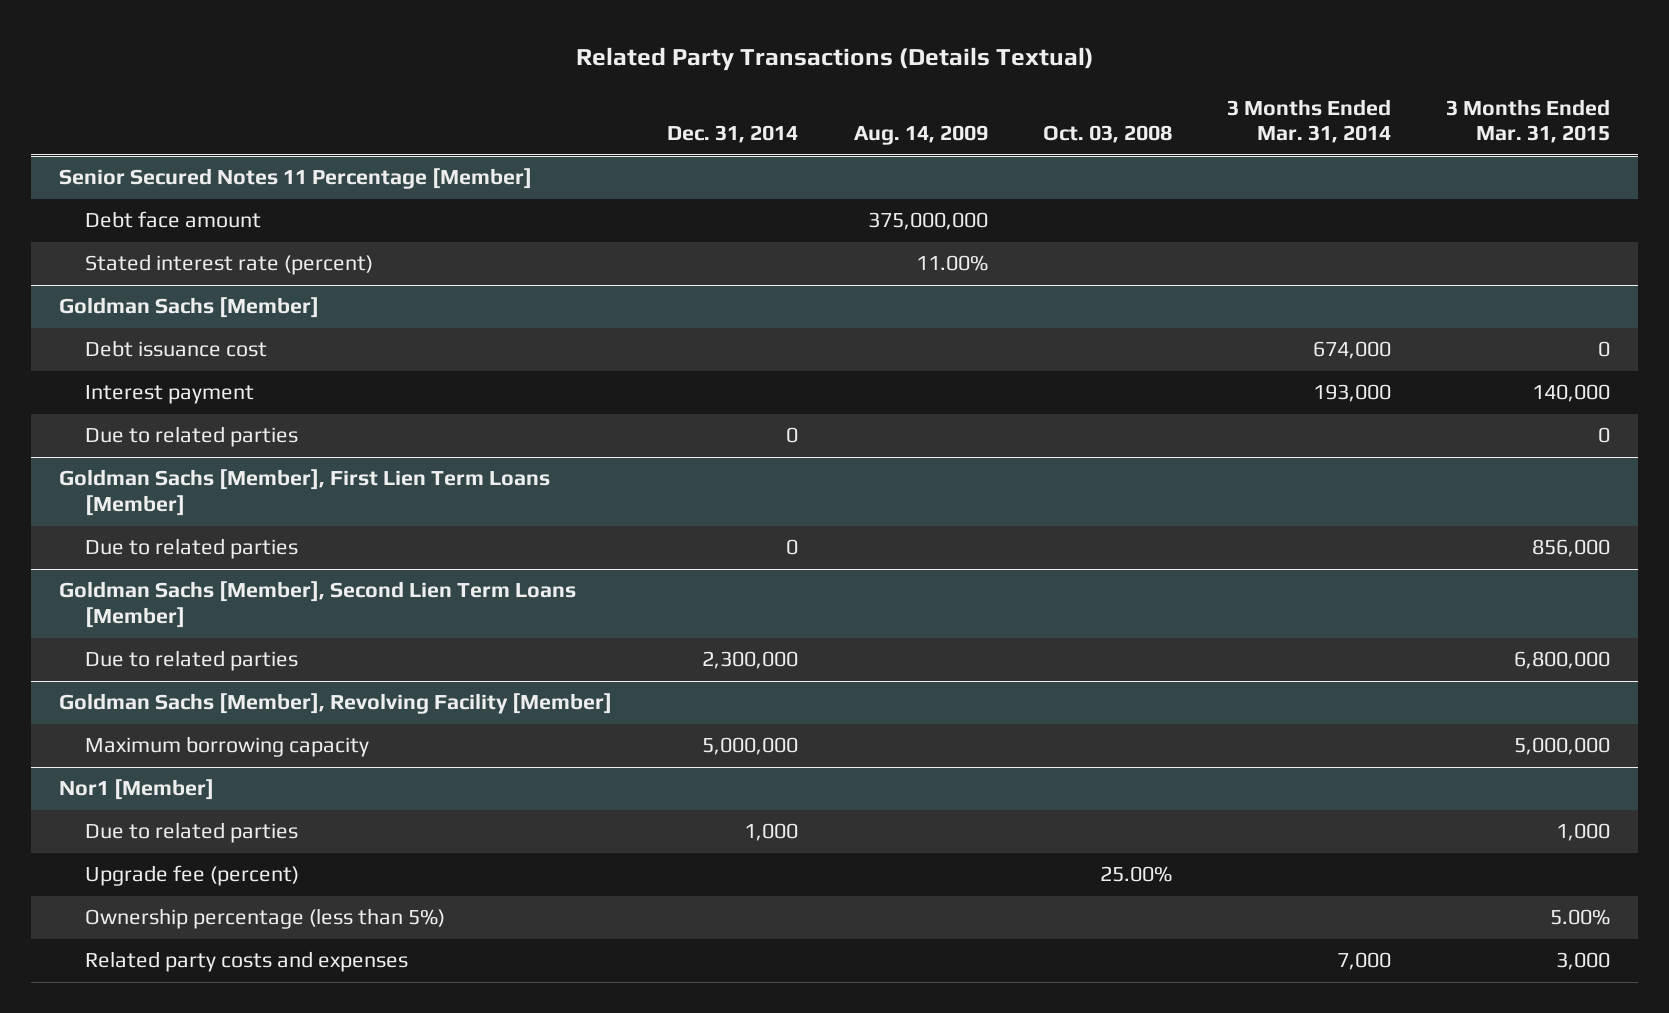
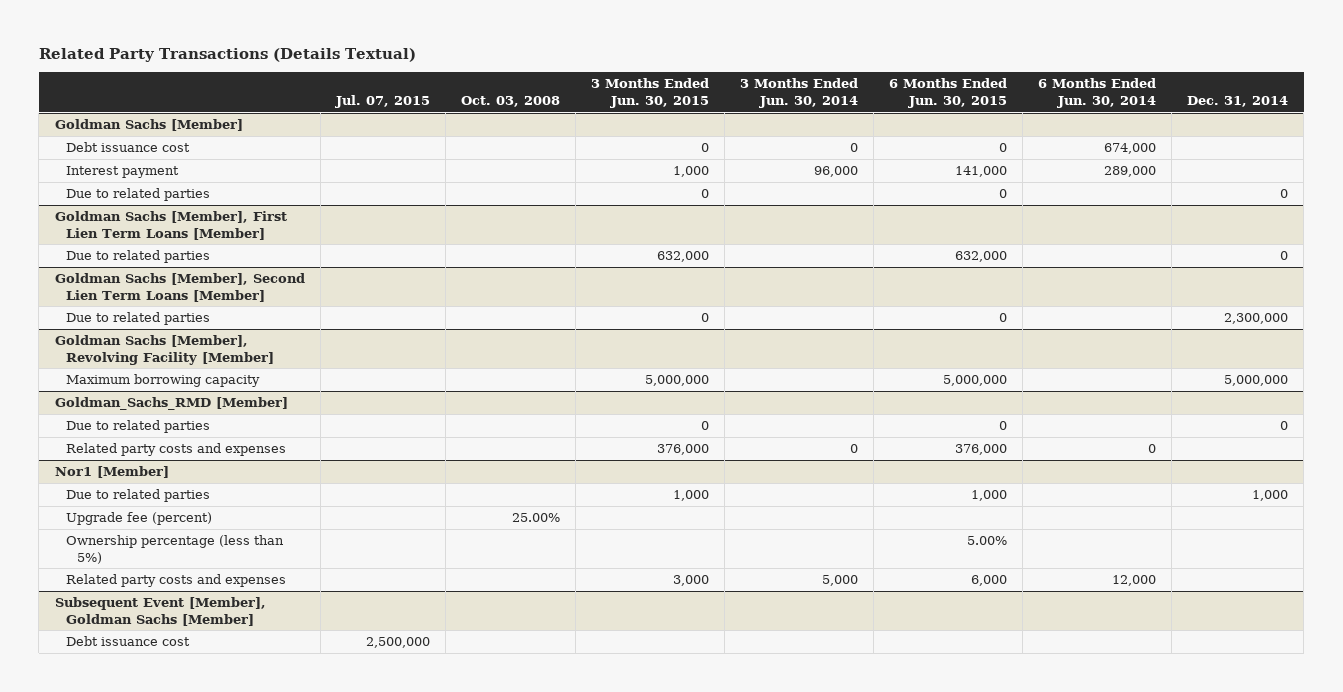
[853,125,988,146] Aug. 14, 2009 -> none
[1226,98,1391,144] 3 Months Ended Mar. 31, 2014 -> none
[1446,98,1611,144] 3 Months Ended Mar. 31, 2015 -> none
none -> [334,94,430,108] Jul. 07, 2015
none -> [590,78,709,108] 3 Months Ended Jun. 30, 2015
none -> [740,78,859,108] 3 Months Ended Jun. 30, 2014
none -> [889,78,1008,108] 6 Months Ended Jun. 30, 2015
none -> [1038,78,1157,108] 6 Months Ended Jun. 30, 2014
[59,168,533,190] Senior Secured Notes 11 Percentage [Member] -> none
[84,211,261,229] Debt face amount -> none
[84,254,373,276] Stated interest rate (percent) -> none
none -> [54,397,288,411] Goldman_Sachs_RMD [Member]
none -> [65,420,210,434] Due to related parties
none -> [65,443,286,457] Related party costs and expenses
none -> [54,597,266,626] Subsequent Event [Member], Goldman Sachs [Member]
none -> [65,636,190,647] Debt issuance cost

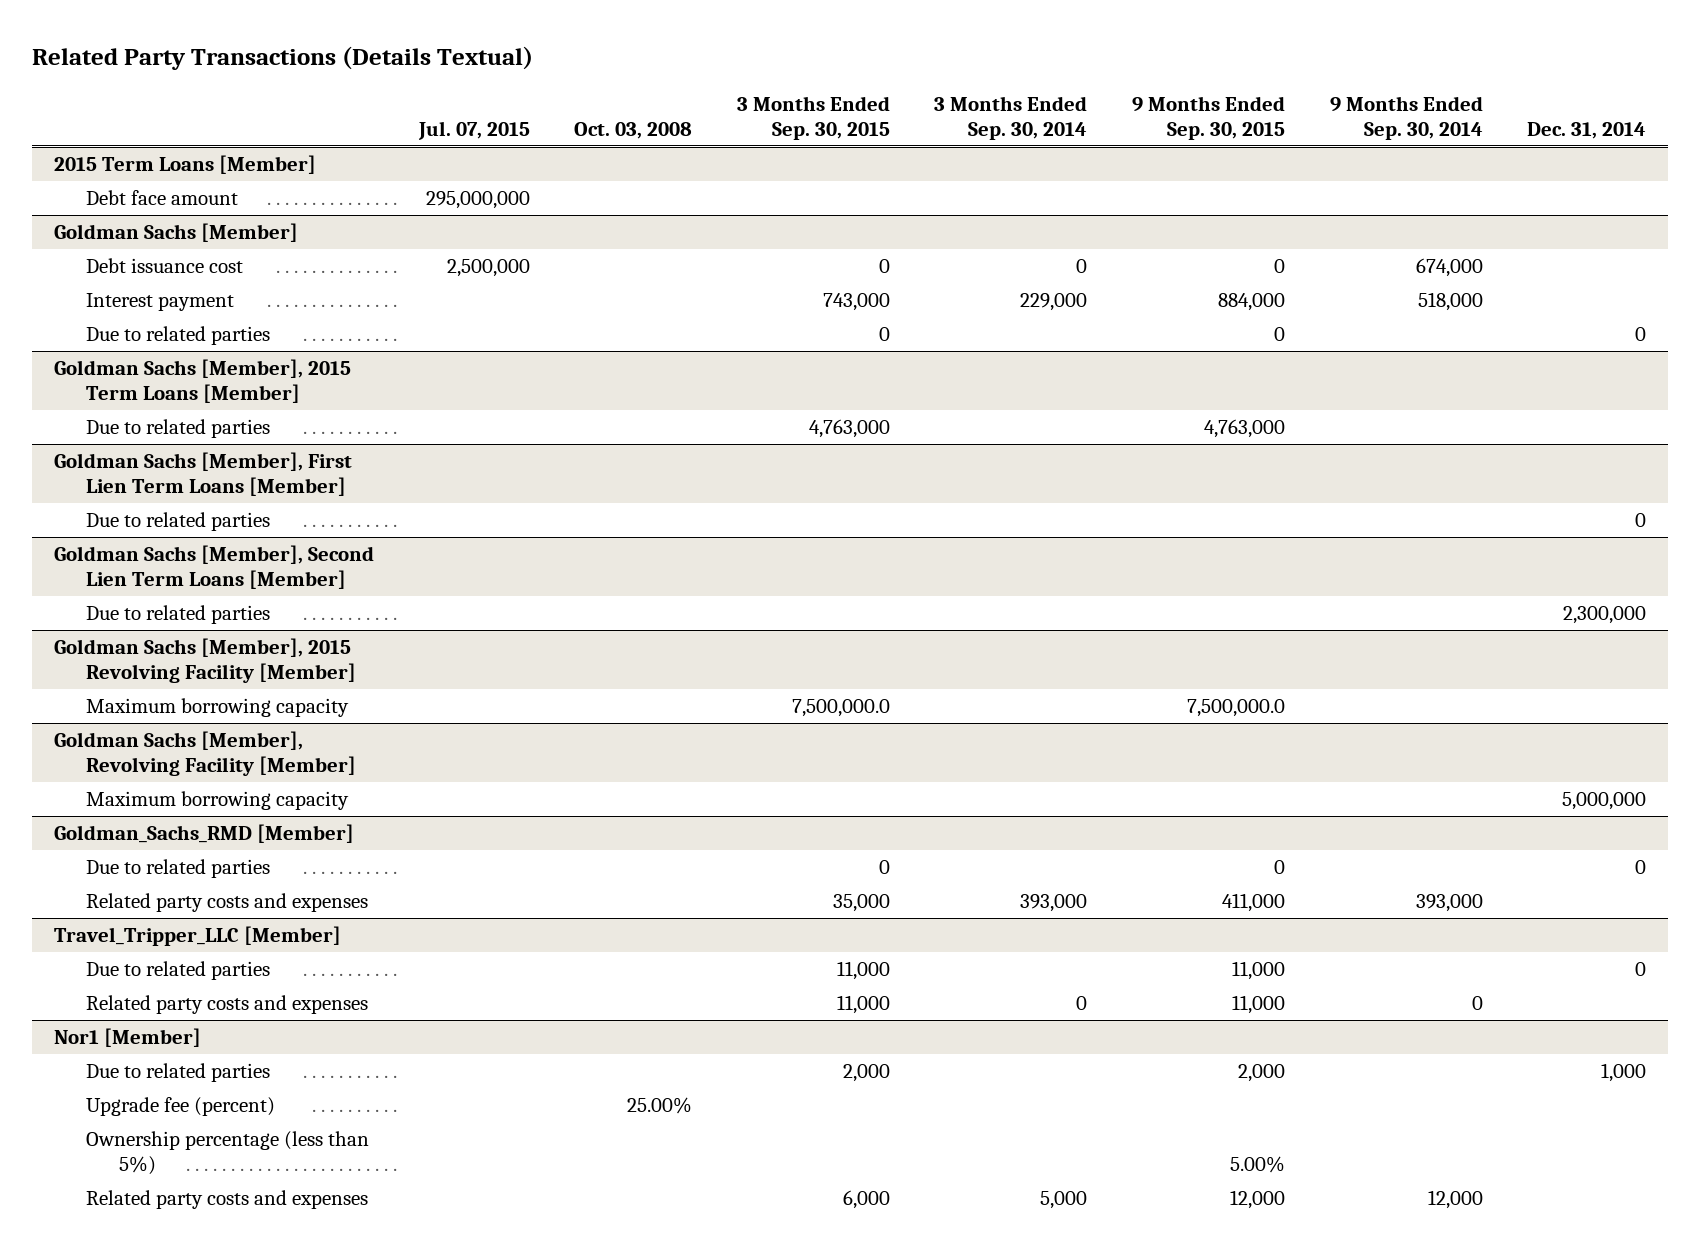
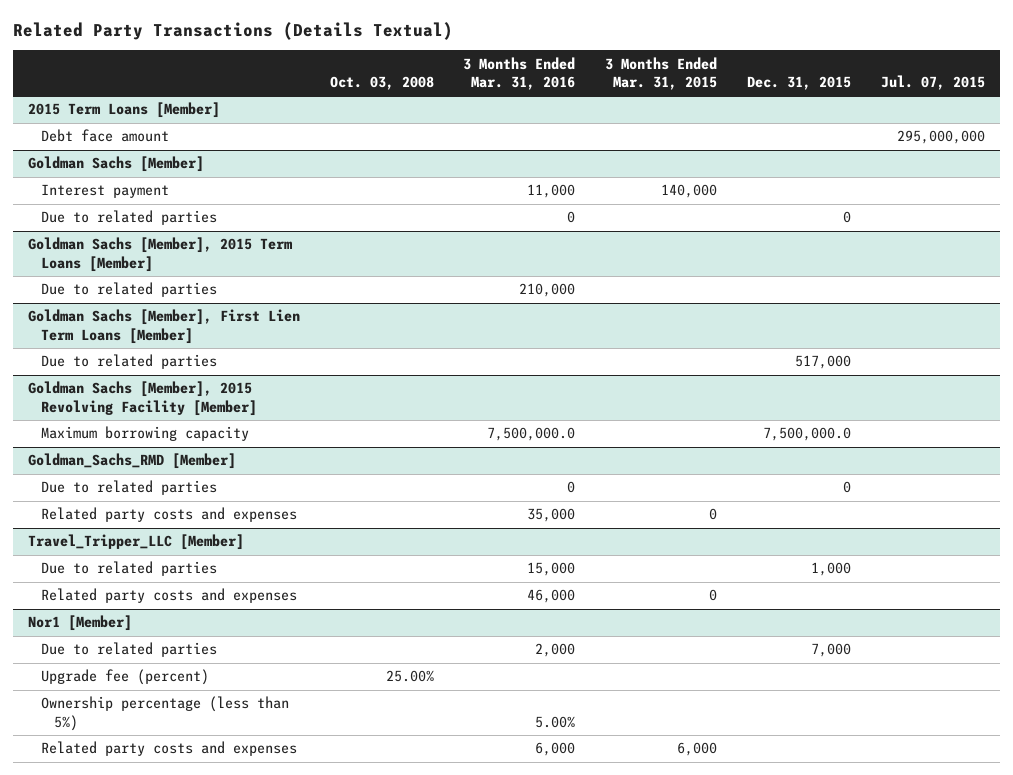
[736,95,890,140] 3 Months Ended Sep. 30, 2015 -> none
[934,95,1088,140] 3 Months Ended Sep. 30, 2014 -> none
[1132,95,1286,140] 9 Months Ended Sep. 30, 2015 -> none
[1329,95,1483,140] 9 Months Ended Sep. 30, 2014 -> none
[1527,121,1647,139] Dec. 31, 2014 -> none
none -> [463,56,576,91] 3 Months Ended Mar. 31, 2016
none -> [605,56,718,91] 3 Months Ended Mar. 31, 2015
none -> [747,76,852,91] Dec. 31, 2015
[86,258,244,274] Debt issuance cost -> none
[54,545,375,590] Goldman Sachs [Member], Second Lien Term Loans [Member] -> none
[86,605,271,625] Due to related parties -> none
[54,731,357,777] Goldman Sachs [Member], Revolving Facility [Member] -> none
[86,791,350,811] Maximum borrowing capacity -> none

